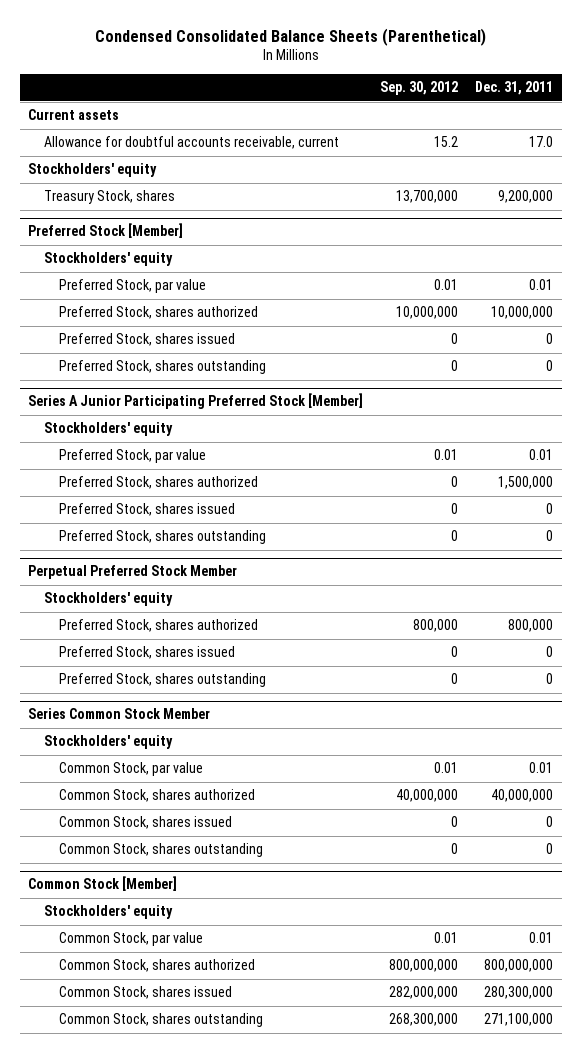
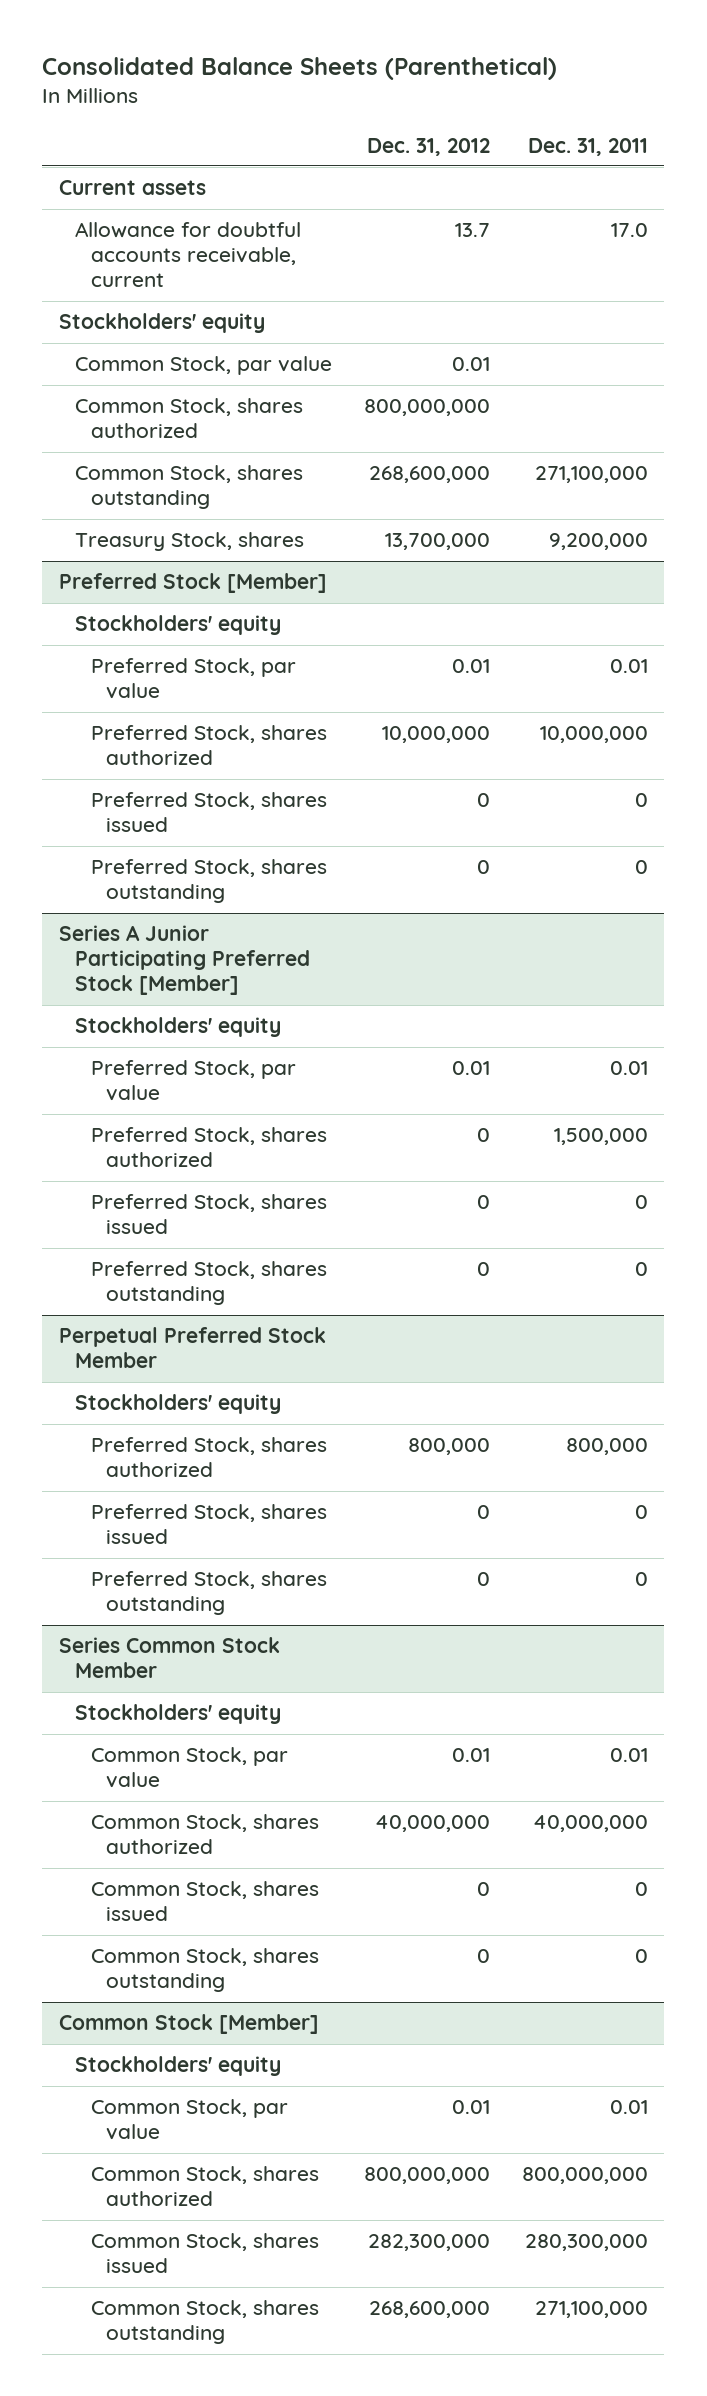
[94,27,486,46] Condensed Consolidated Balance Sheets (Parenthetical) -> [42,57,558,81] Consolidated Balance Sheets (Parenthetical)
[380,81,459,96] Sep. 30, 2012 -> none
none -> [366,137,490,156] Dec. 31, 2012
none -> [74,356,332,376] Common Stock, par value
none -> [74,398,303,439] Common Stock, shares authorized
none -> [74,465,303,510] Common Stock, shares outstanding

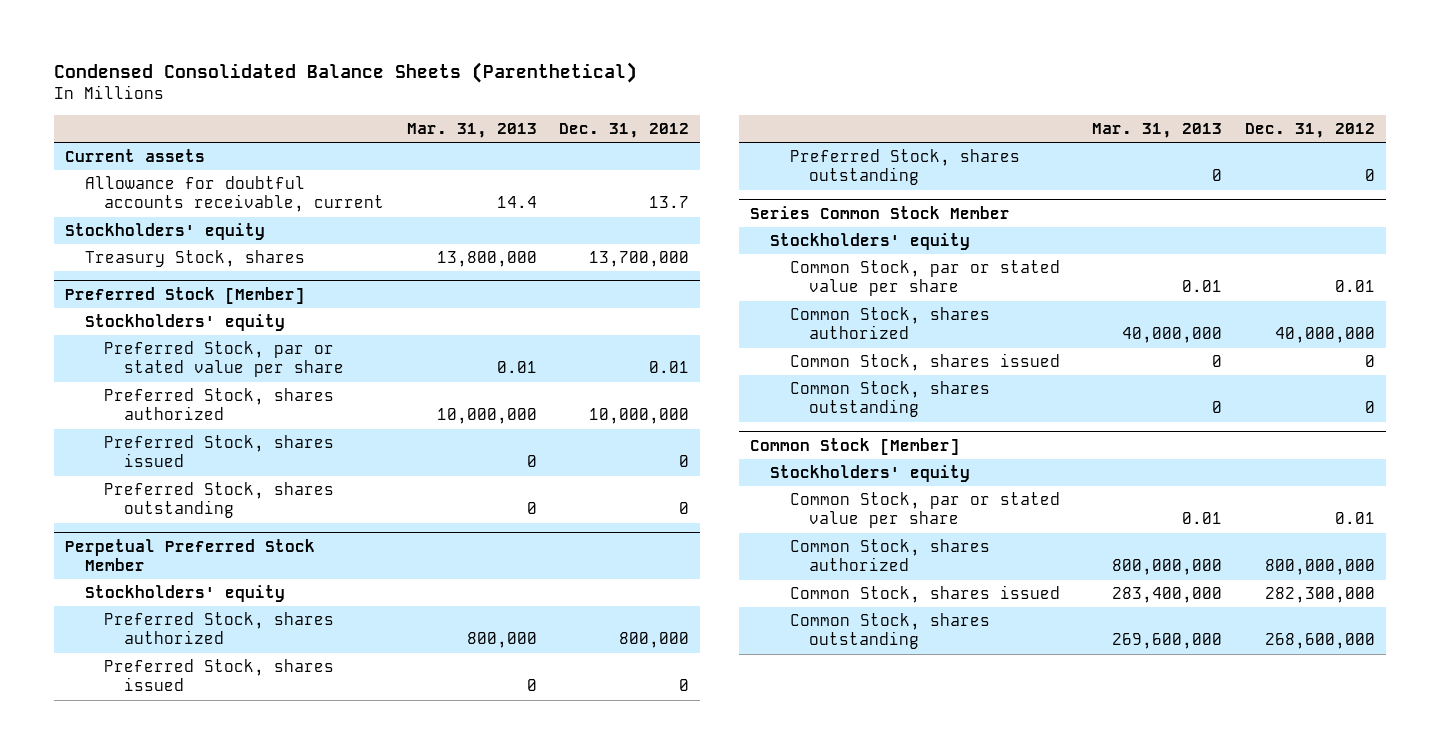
[42,57,558,81] Consolidated Balance Sheets (Parenthetical) -> [53,61,637,83] Condensed Consolidated Balance Sheets (Parenthetical)
[528,137,649,156] Dec. 31, 2011 -> none
none -> [406,122,537,138] Mar. 31, 2013
[74,356,332,376] Common Stock, par value -> none
[74,398,303,439] Common Stock, shares authorized -> none
[74,465,303,510] Common Stock, shares outstanding -> none
[90,658,296,700] Preferred Stock, par value -> [104,341,344,378] Preferred Stock, par or stated value per share
[58,925,310,996] Series A Junior Participating Preferred Stock [Member] -> none
[74,1017,281,1038] Stockholders' equity -> none
[90,1060,296,1102] Preferred Stock, par value -> none
[90,1127,327,1168] Preferred Stock, shares authorized -> none
[90,1194,327,1235] Preferred Stock, shares issued -> none
[90,1261,327,1306] Preferred Stock, shares outstanding -> none
[90,1747,288,1789] Common Stock, par value -> [789,260,1060,297] Common Stock, par or stated value per share
[90,2099,288,2141] Common Stock, par value -> [789,492,1060,529] Common Stock, par or stated value per share

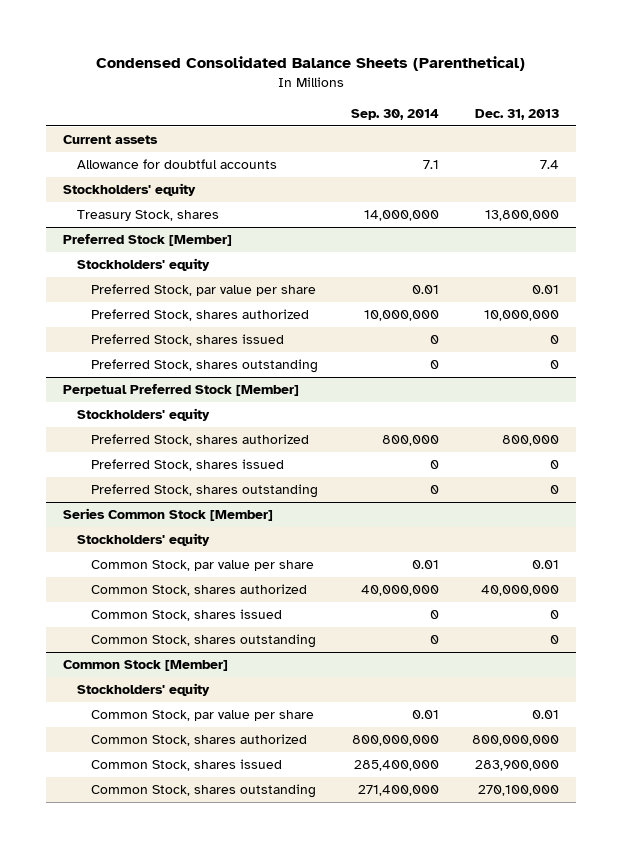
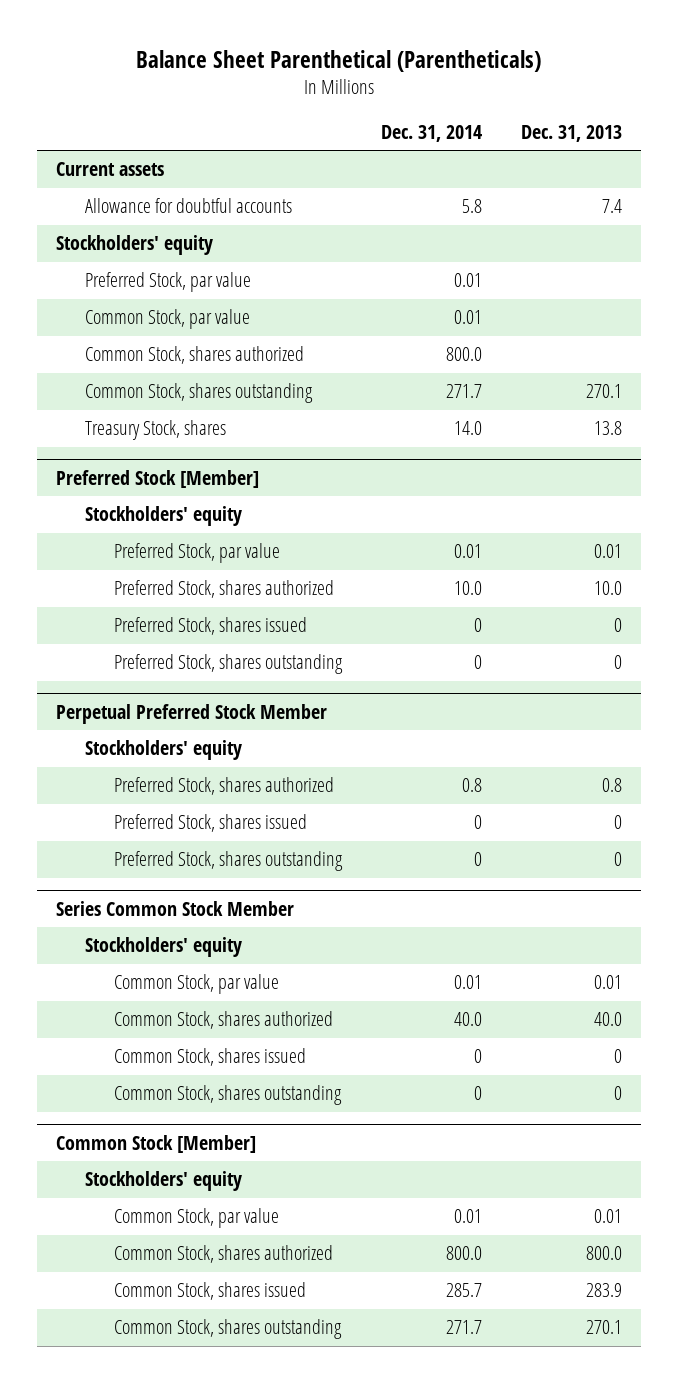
[96,55,526,71] Condensed Consolidated Balance Sheets (Parenthetical) -> [136,49,542,72] Balance Sheet Parenthetical (Parentheticals)
[351,108,440,120] Sep. 30, 2014 -> none
none -> [380,125,482,143] Dec. 31, 2014
none -> [85,272,252,293] Preferred Stock, par value
none -> [85,309,251,330] Common Stock, par value
none -> [85,346,305,365] Common Stock, shares authorized
none -> [85,383,314,404] Common Stock, shares outstanding
[485,210,560,222] 13,800,000 -> [593,421,622,436] 13.8
[90,284,316,297] Preferred Stock, par value per share -> [114,543,281,564] Preferred Stock, par value
[484,310,560,322] 10,000,000 -> [593,581,622,596] 10.0
[62,384,299,397] Perpetual Preferred Stock [Member] -> [56,703,328,724] Perpetual Preferred Stock Member
[502,435,560,447] 800,000 -> [601,778,622,793] 0.8
[62,508,273,522] Series Common Stock [Member] -> [56,900,295,916] Series Common Stock Member
[90,560,314,572] Common Stock, par value per share -> [114,974,280,995] Common Stock, par value
[481,585,560,597] 40,000,000 -> [593,1012,622,1027] 40.0
[90,710,314,722] Common Stock, par value per share -> [114,1208,280,1229] Common Stock, par value
[472,735,560,747] 800,000,000 -> [585,1246,622,1261] 800.0
[475,760,560,772] 283,900,000 -> [585,1283,622,1298] 283.9
[478,785,560,797] 270,100,000 -> [585,1320,622,1335] 270.1

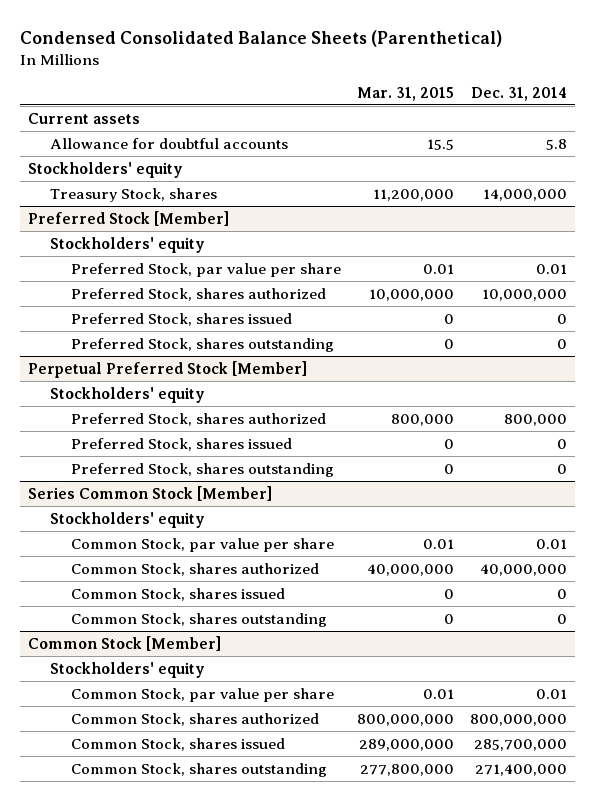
[136,49,542,72] Balance Sheet Parenthetical (Parentheticals) -> [19,29,502,47] Condensed Consolidated Balance Sheets (Parenthetical)
[520,125,622,143] Dec. 31, 2013 -> none
none -> [357,86,455,101] Mar. 31, 2015
[85,272,252,293] Preferred Stock, par value -> none
[85,309,251,330] Common Stock, par value -> none
[85,346,305,365] Common Stock, shares authorized -> none
[85,383,314,404] Common Stock, shares outstanding -> none
[453,421,482,436] 14.0 -> [482,188,567,201] 14,000,000
[114,543,281,564] Preferred Stock, par value -> [71,262,342,277] Preferred Stock, par value per share
[453,581,482,596] 10.0 -> [481,288,567,301] 10,000,000
[56,703,328,724] Perpetual Preferred Stock Member -> [27,360,307,378] Perpetual Preferred Stock [Member]
[461,778,482,793] 0.8 -> [503,413,567,426] 800,000
[56,900,295,916] Series Common Stock Member -> [27,485,272,501] Series Common Stock [Member]
[114,974,280,995] Common Stock, par value -> [71,537,335,552] Common Stock, par value per share
[453,1012,482,1027] 40.0 -> [479,563,567,576] 40,000,000
[114,1208,280,1229] Common Stock, par value -> [71,687,335,702] Common Stock, par value per share
[445,1246,482,1261] 800.0 -> [469,713,567,726] 800,000,000
[445,1283,482,1298] 285.7 -> [473,738,567,751] 285,700,000
[445,1320,482,1335] 271.7 -> [474,763,567,776] 271,400,000

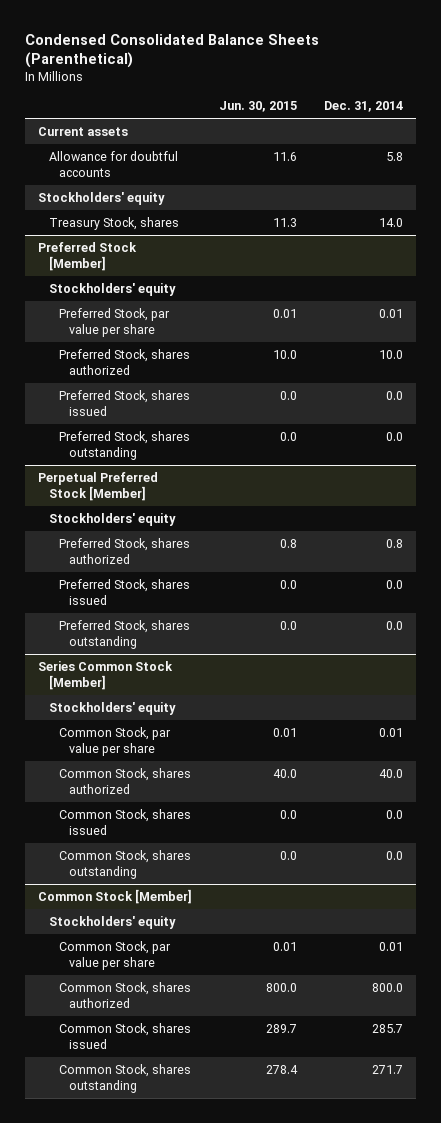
[357,86,455,101] Mar. 31, 2015 -> none
none -> [219,101,298,113] Jun. 30, 2015
[482,188,567,201] 14,000,000 -> [378,217,403,227] 14.0
[481,288,567,301] 10,000,000 -> [378,349,403,359] 10.0
[556,313,567,324] 0 -> [385,390,403,400] 0.0
[556,338,567,349] 0 -> [385,431,403,441] 0.0
[503,413,567,426] 800,000 -> [385,538,403,548] 0.8
[556,438,567,449] 0 -> [385,579,403,589] 0.0
[556,463,567,474] 0 -> [385,620,403,630] 0.0
[479,563,567,576] 40,000,000 -> [378,768,403,778] 40.0
[556,588,567,599] 0 -> [385,809,403,819] 0.0
[556,613,567,624] 0 -> [385,850,403,860] 0.0
[469,713,567,726] 800,000,000 -> [371,982,403,992] 800.0
[473,738,567,751] 285,700,000 -> [371,1023,403,1033] 285.7
[474,763,567,776] 271,400,000 -> [371,1064,403,1074] 271.7

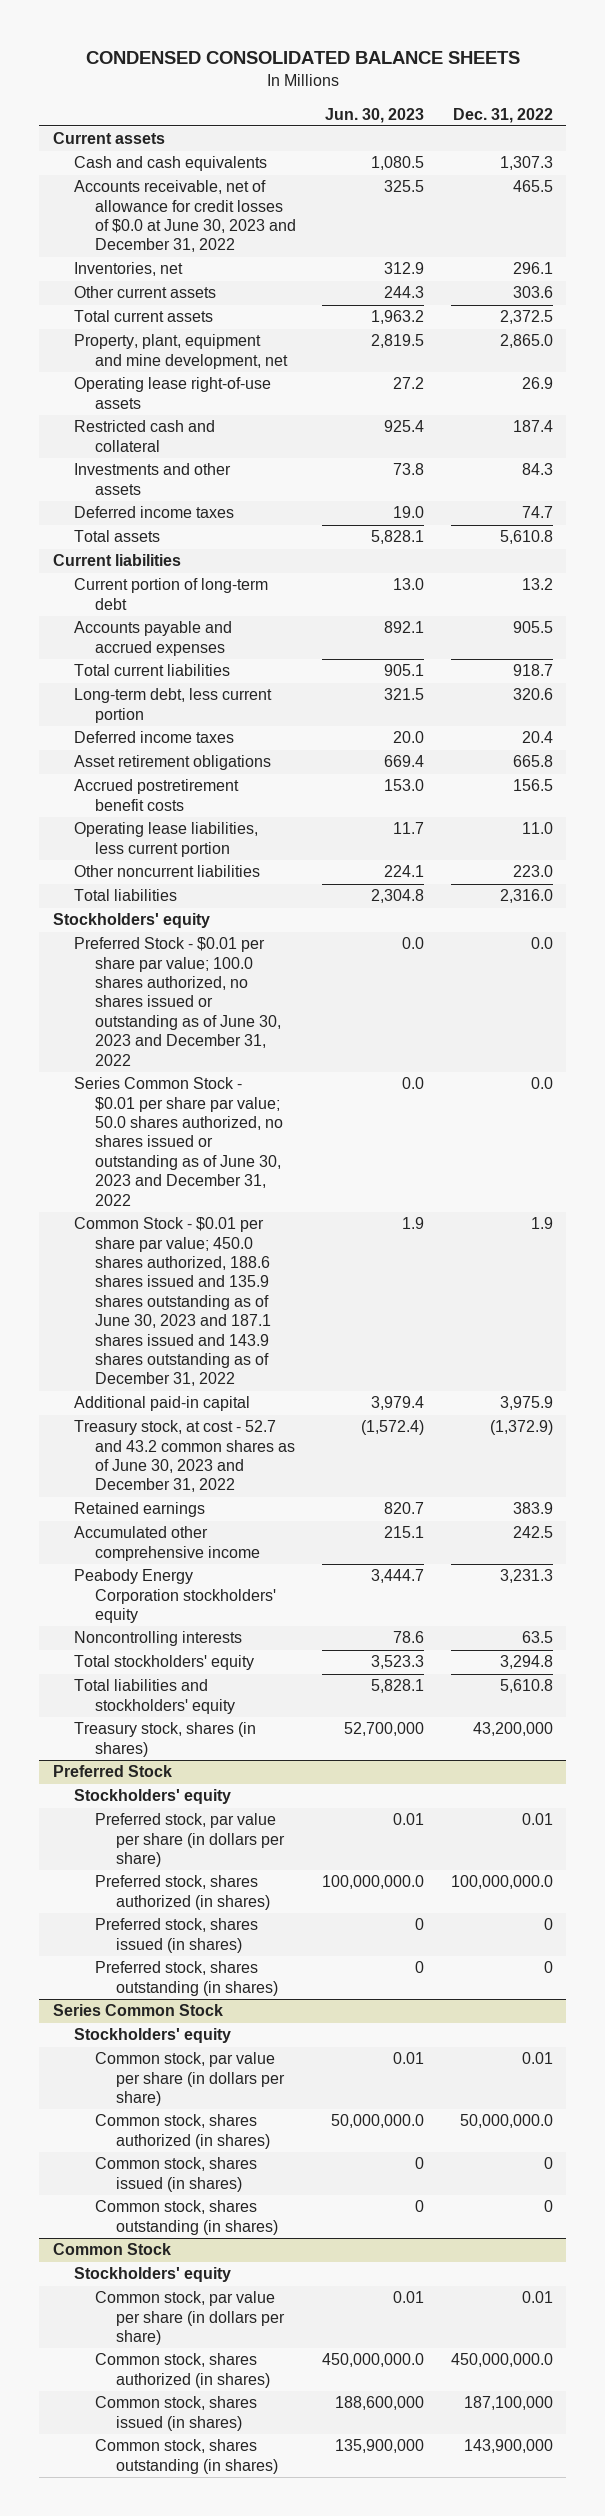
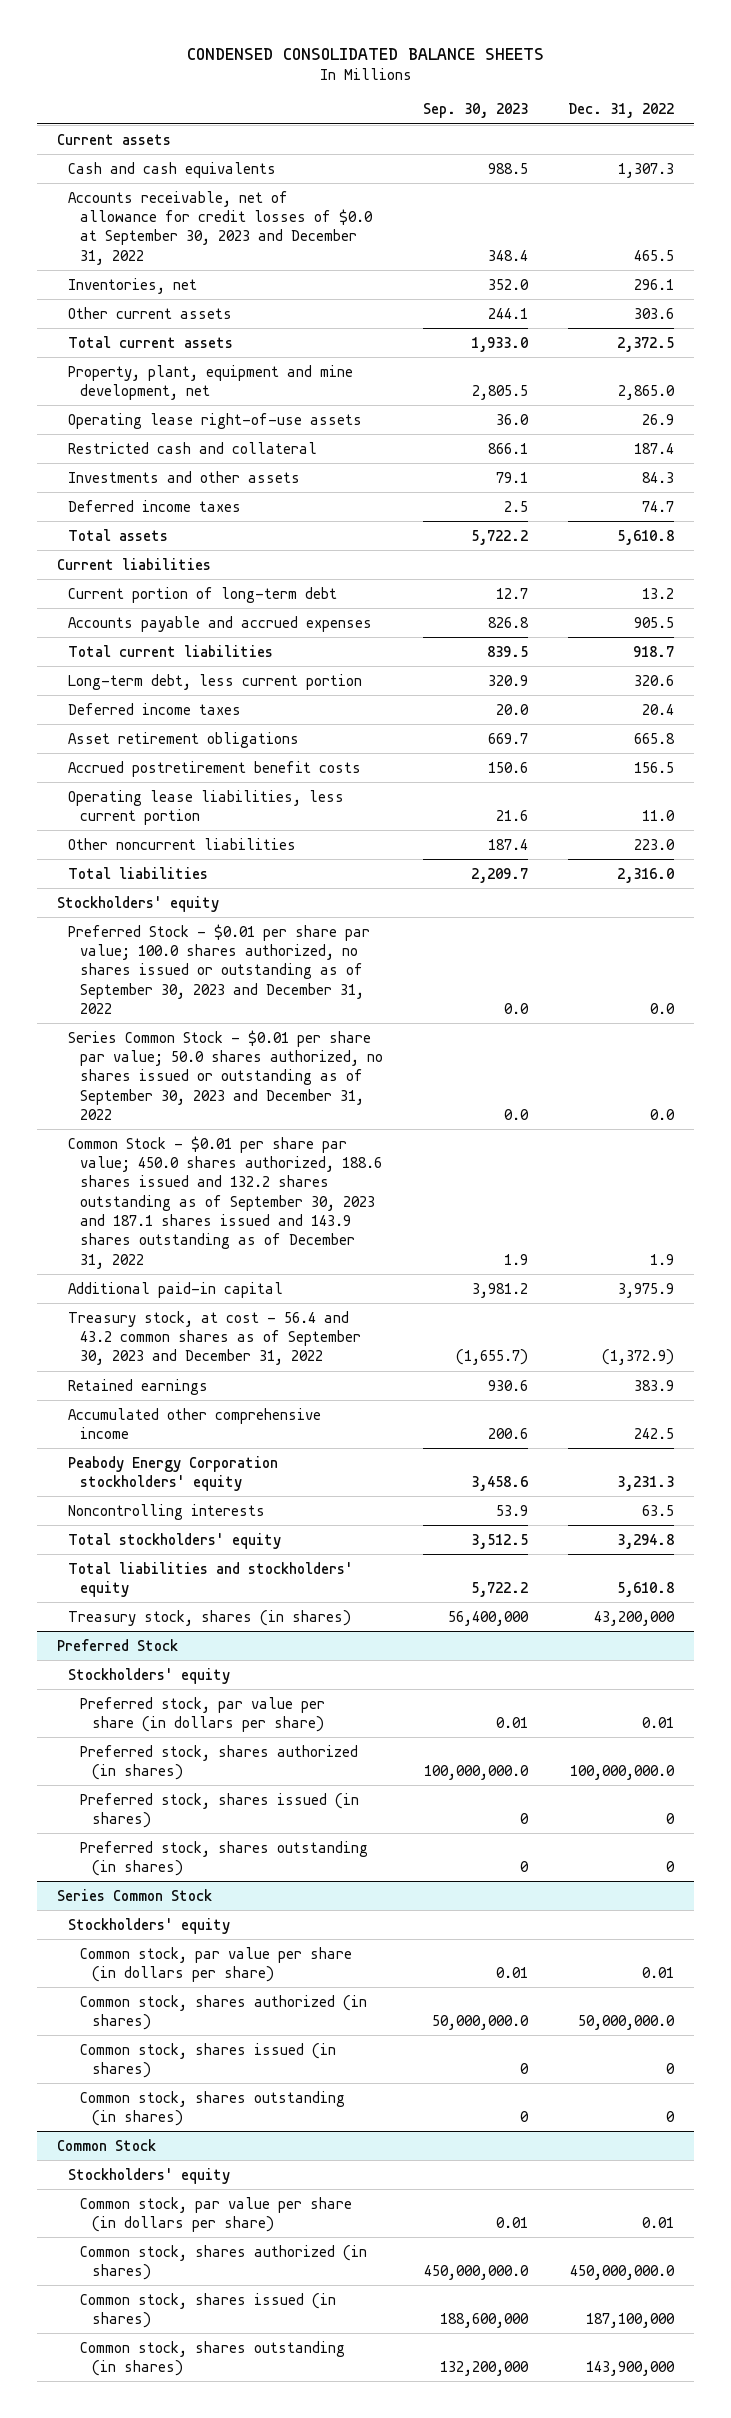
[325,107,425,123] Jun. 30, 2023 -> none
none -> [423,103,529,119] Sep. 30, 2023
[73,180,296,253] Accounts receivable, net of allowance for credit losses of $0.0 at June 30, 2023 and December 31, 2022 -> [68,190,374,265] Accounts receivable, net of allowance for credit losses of $0.0 at September 30, 2023 and December 31, 2022
[73,937,281,1066] Preferred Stock - $0.01 per share par value; 100.0 shares authorized, no shares issued or outstanding as of June 30, 2023 and December 31, 2022 -> [68,923,371,1014] Preferred Stock - $0.01 per share par value; 100.0 shares authorized, no shares issued or outstanding as of September 30, 2023 and December 31, 2022
[73,1077,283,1206] Series Common Stock - $0.01 per share par value; 50.0 shares authorized, no shares issued or outstanding as of June 30, 2023 and December 31, 2022 -> [68,1029,384,1120] Series Common Stock - $0.01 per share par value; 50.0 shares authorized, no shares issued or outstanding as of September 30, 2023 and December 31, 2022
[73,1217,271,1387] Common Stock - $0.01 per share par value; 450.0 shares authorized, 188.6 shares issued and 135.9 shares outstanding as of June 30, 2023 and 187.1 shares issued and 143.9 shares outstanding as of December 31, 2022 -> [68,1135,383,1269] Common Stock - $0.01 per share par value; 450.0 shares authorized, 188.6 shares issued and 132.2 shares outstanding as of September 30, 2023 and 187.1 shares issued and 143.9 shares outstanding as of December 31, 2022
[73,1420,295,1493] Treasury stock, at cost - 52.7 and 43.2 common shares as of June 30, 2023 and December 31, 2022 -> [68,1310,362,1366] Treasury stock, at cost - 56.4 and 43.2 common shares as of September 30, 2023 and December 31, 2022

